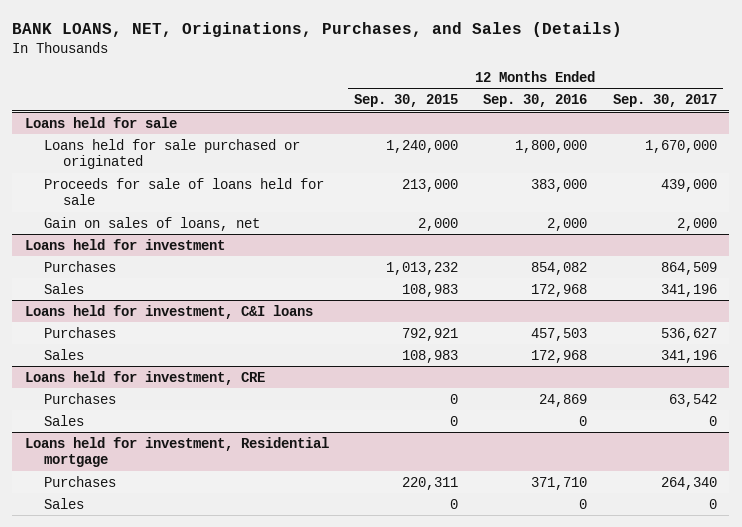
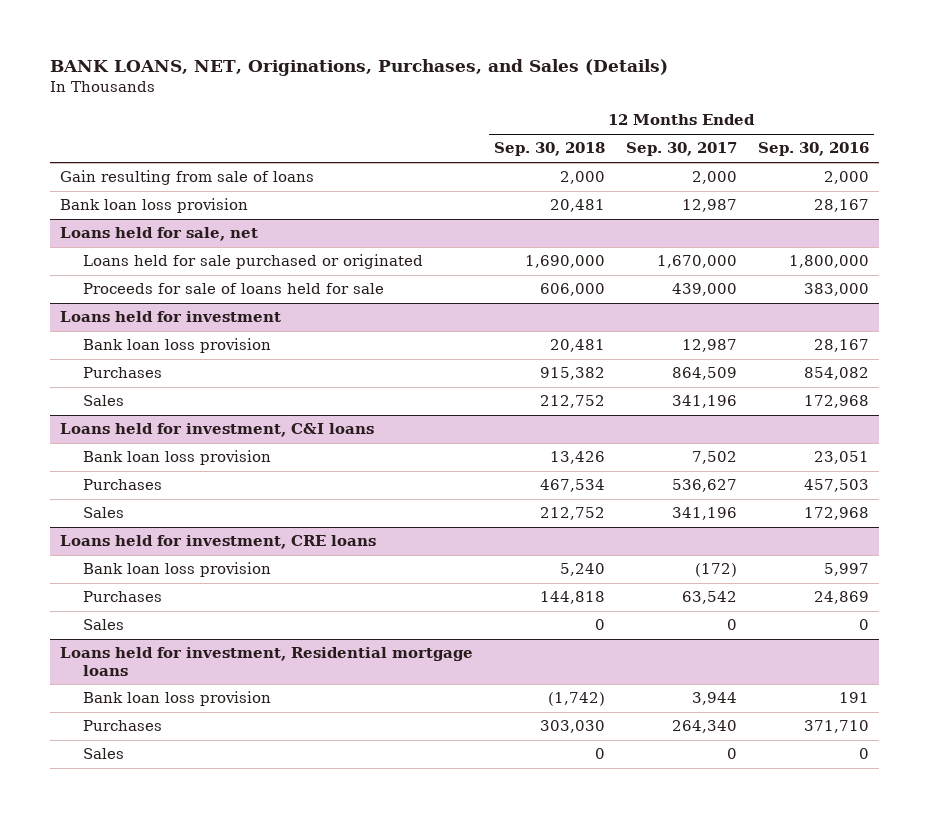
[354,94,459,108] Sep. 30, 2015 -> none
none -> [493,142,605,157] Sep. 30, 2018
none -> [60,170,315,186] Gain resulting from sale of loans
none -> [60,198,249,214] Bank loan loss provision
[24,116,177,128] Loans held for sale -> [60,227,259,242] Loans held for sale, net
[44,216,261,231] Gain on sales of loans, net -> none
none -> [82,338,271,354] Bank loan loss provision
none -> [82,450,271,466] Bank loan loss provision
[24,370,265,385] Loans held for investment, CRE -> [60,535,377,550] Loans held for investment, CRE loans
none -> [82,562,271,578] Bank loan loss provision
[24,436,329,468] Loans held for investment, Residential mortgage -> [60,647,474,676] Loans held for investment, Residential mortgage loans
none -> [82,691,271,707] Bank loan loss provision

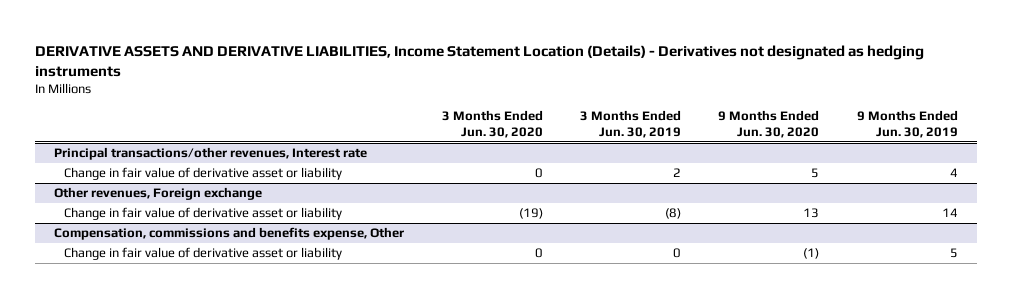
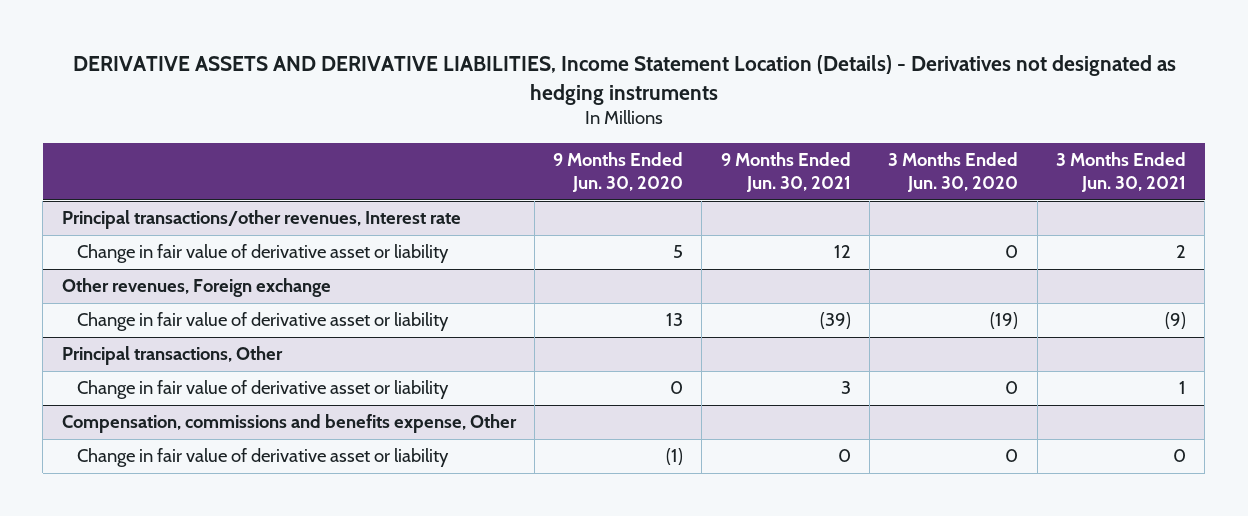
[580,110,682,138] 3 Months Ended Jun. 30, 2019 -> none
[856,110,958,138] 9 Months Ended Jun. 30, 2019 -> none
none -> [720,151,851,193] 9 Months Ended Jun. 30, 2021
none -> [1055,151,1186,193] 3 Months Ended Jun. 30, 2021
none -> [61,346,283,366] Principal transactions, Other
none -> [76,380,449,400] Change in fair value of derivative asset or liability

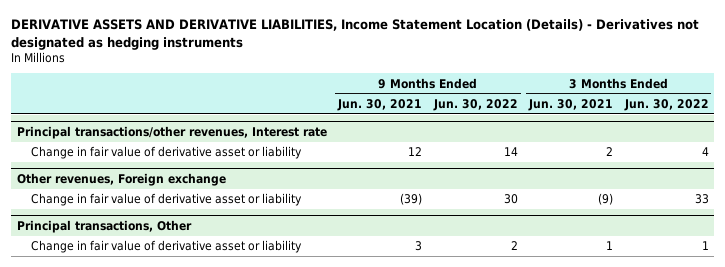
[553,151,684,193] 9 Months Ended Jun. 30, 2020 -> none
[888,151,1019,193] 3 Months Ended Jun. 30, 2020 -> none
none -> [432,98,518,111] Jun. 30, 2022
none -> [623,98,709,111] Jun. 30, 2022
[61,414,517,434] Compensation, commissions and benefits expense, Other -> none
[76,448,449,468] Change in fair value of derivative asset or liability -> none

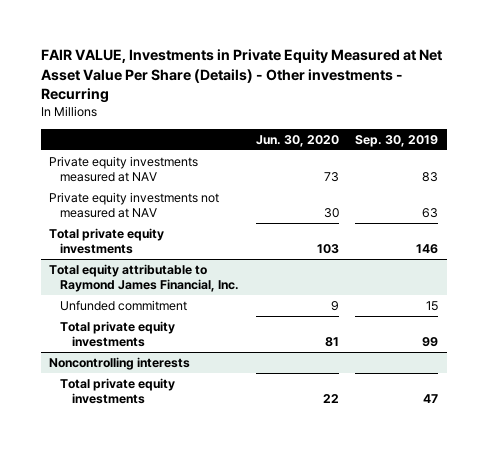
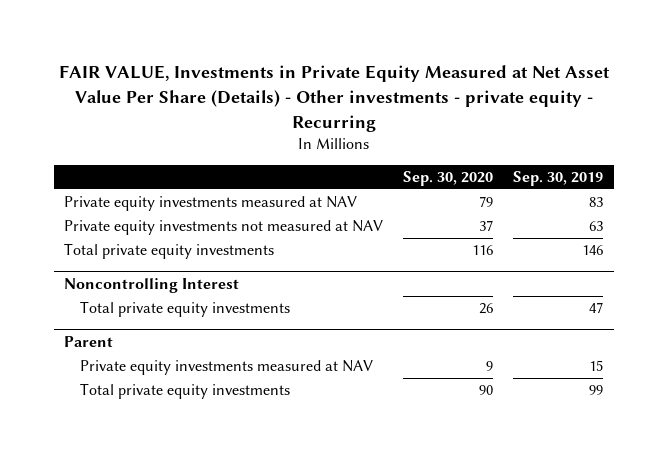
[40,49,442,104] FAIR VALUE, Investments in Private Equity Measured at Net Asset Value Per Share (Details) - Other investments - Recurring -> [58,65,610,132] FAIR VALUE, Investments in Private Equity Measured at Net Asset Value Per Share (Details) - Other investments - private equity - Recurring
[255,134,339,147] Jun. 30, 2020 -> none
none -> [403,170,494,186] Sep. 30, 2020
[48,264,240,292] Total equity attributable to Raymond James Financial, Inc. -> none
[60,300,188,312] Unfunded commitment -> none
[60,321,176,347] Total private equity investments -> none
[48,357,190,371] Noncontrolling interests -> [63,277,239,293] Noncontrolling Interest
none -> [63,335,113,347] Parent
none -> [80,360,374,376] Private equity investments measured at NAV
none -> [80,383,291,400] Total private equity investments

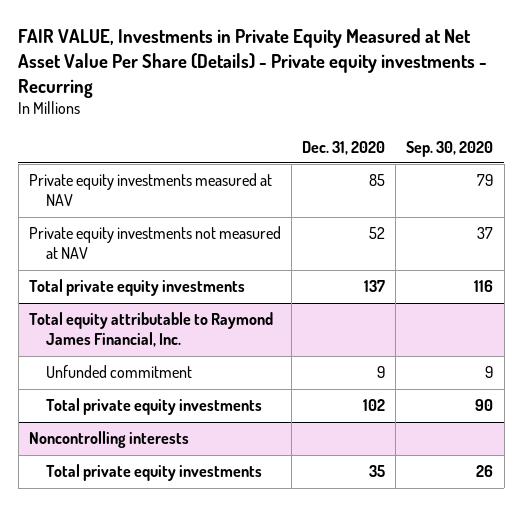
[58,65,610,132] FAIR VALUE, Investments in Private Equity Measured at Net Asset Value Per Share (Details) - Other investments - private equity - Recurring -> [18,27,488,98] FAIR VALUE, Investments in Private Equity Measured at Net Asset Value Per Share (Details) - Private equity investments - Recurring
[513,170,604,186] Sep. 30, 2019 -> none
none -> [302,140,386,155] Dec. 31, 2020
[63,277,239,293] Noncontrolling Interest -> none
[80,301,291,318] Total private equity investments -> none
[63,335,113,347] Parent -> [28,312,273,348] Total equity attributable to Raymond James Financial, Inc.
[80,360,374,376] Private equity investments measured at NAV -> [46,365,193,379] Unfunded commitment
none -> [28,431,189,449] Noncontrolling interests
none -> [46,464,263,482] Total private equity investments

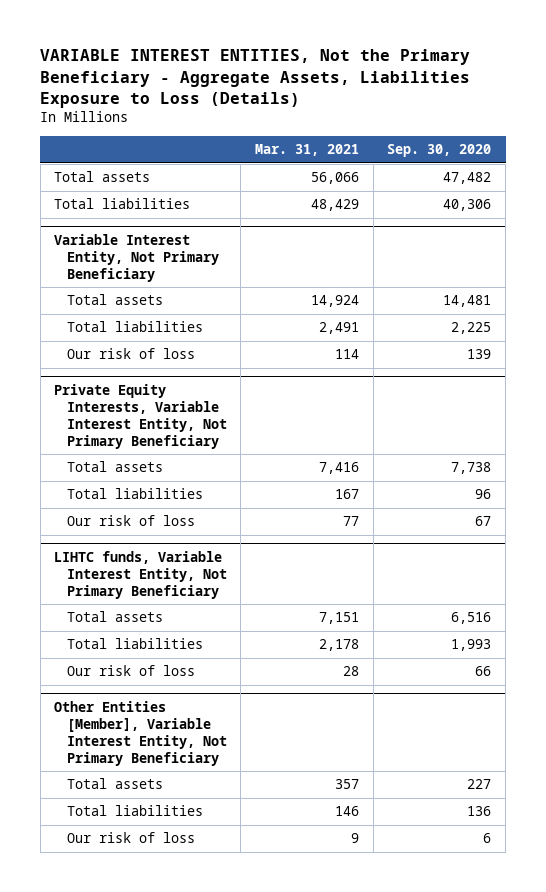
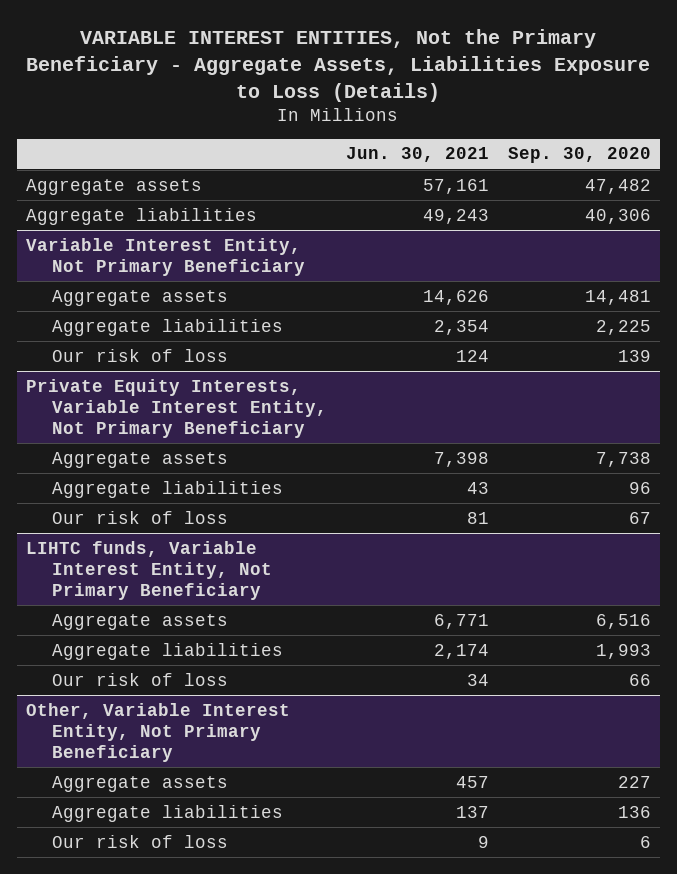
[255,144,360,157] Mar. 31, 2021 -> none
none -> [345,147,489,163] Jun. 30, 2021
[54,171,151,183] Total assets -> [26,178,203,195] Aggregate assets
[54,198,191,210] Total liabilities -> [26,207,258,225] Aggregate liabilities
[66,294,163,306] Total assets -> [51,289,228,306] Aggregate assets
[66,321,203,333] Total liabilities -> [51,318,283,336] Aggregate liabilities
[66,461,163,473] Total assets -> [51,451,228,468] Aggregate assets
[66,488,203,500] Total liabilities -> [51,480,283,498] Aggregate liabilities
[66,611,163,623] Total assets -> [51,613,228,630] Aggregate assets
[66,638,203,650] Total liabilities -> [51,642,283,660] Aggregate liabilities
[54,700,227,766] Other Entities [Member], Variable Interest Entity, Not Primary Beneficiary -> [26,702,291,762] Other, Variable Interest Entity, Not Primary Beneficiary
[66,778,163,790] Total assets -> [51,775,228,792] Aggregate assets
[66,805,203,817] Total liabilities -> [51,804,283,822] Aggregate liabilities

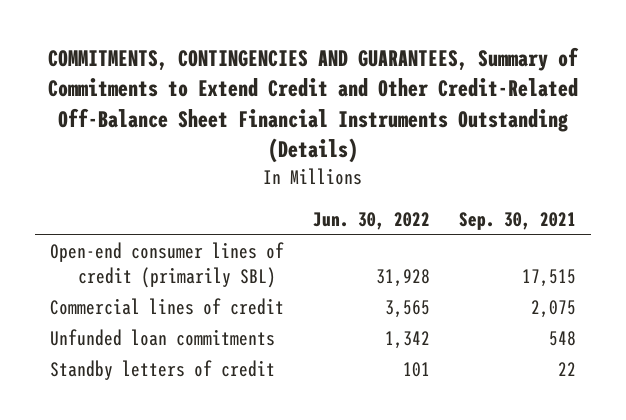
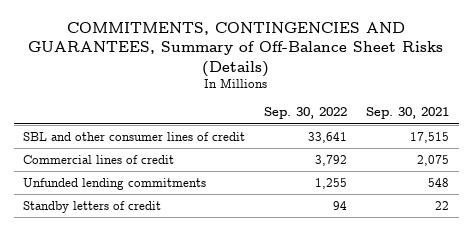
[48,46,580,164] COMMITMENTS, CONTINGENCIES AND GUARANTEES, Summary of Commitments to Extend Credit and Other Credit-Related Off-Balance Sheet Financial Instruments Outstanding (Details) -> [28,22,444,77] COMMITMENTS, CONTINGENCIES AND GUARANTEES, Summary of Off-Balance Sheet Risks (Details)
[313,211,431,230] Jun. 30, 2022 -> none
none -> [264,107,348,120] Sep. 30, 2022
[49,242,284,289] Open-end consumer lines of credit (primarily SBL) -> [23,131,246,141] SBL and other consumer lines of credit
[49,329,275,347] Unfunded loan commitments -> [23,177,207,190] Unfunded lending commitments

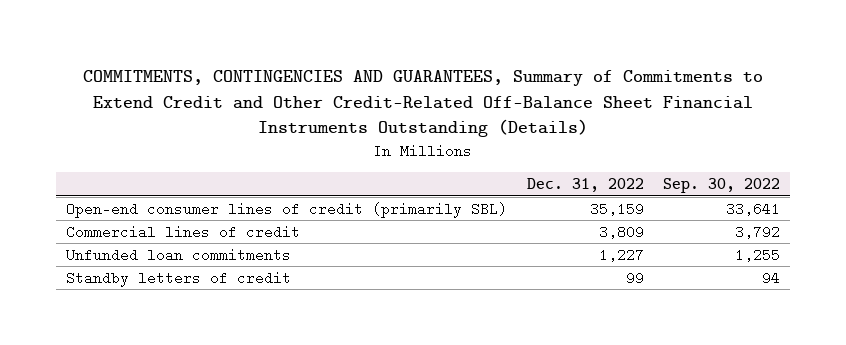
[28,22,444,77] COMMITMENTS, CONTINGENCIES AND GUARANTEES, Summary of Off-Balance Sheet Risks (Details) -> [83,70,764,138] COMMITMENTS, CONTINGENCIES AND GUARANTEES, Summary of Commitments to Extend Credit and Other Credit-Related Off-Balance Sheet Financial Instruments Outstanding (Details)
[366,107,450,120] Sep. 30, 2021 -> none
none -> [526,177,644,192] Dec. 31, 2022
[23,131,246,141] SBL and other consumer lines of credit -> [66,201,508,218] Open-end consumer lines of credit (primarily SBL)
[23,177,207,190] Unfunded lending commitments -> [66,247,292,262] Unfunded loan commitments

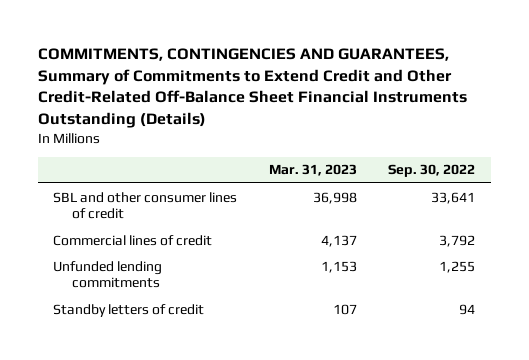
[526,177,644,192] Dec. 31, 2022 -> none
none -> [268,164,357,177] Mar. 31, 2023
[66,201,508,218] Open-end consumer lines of credit (primarily SBL) -> [53,191,238,220] SBL and other consumer lines of credit
[66,247,292,262] Unfunded loan commitments -> [53,260,163,289] Unfunded lending commitments

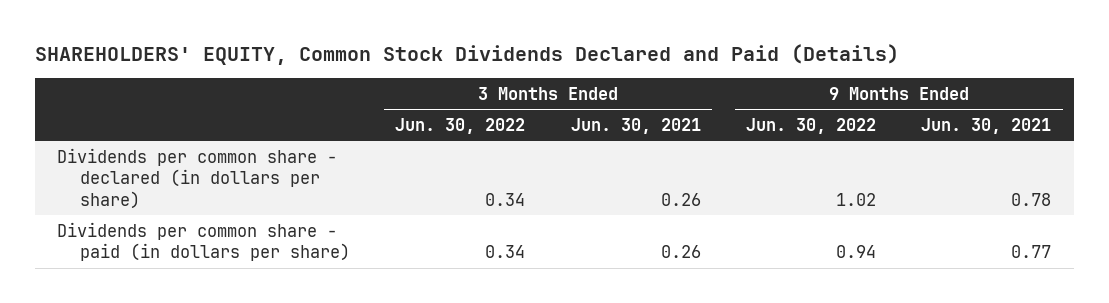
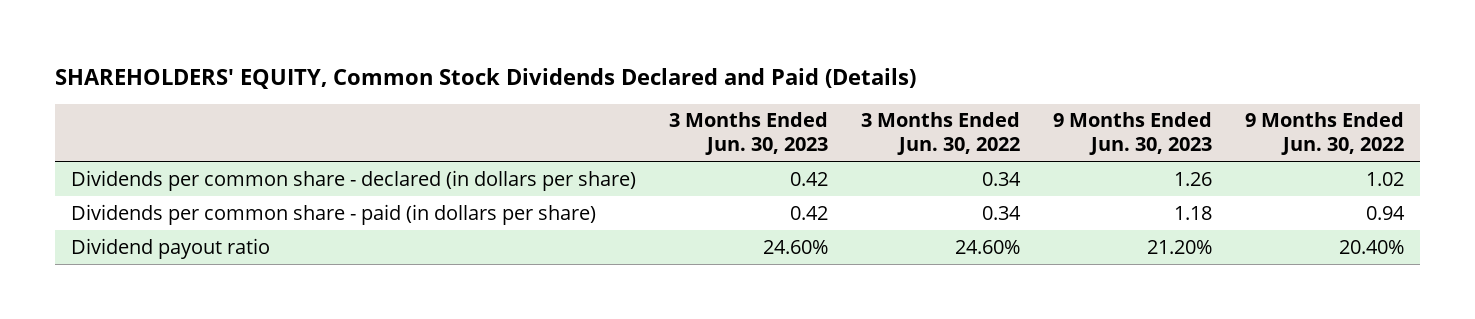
[570,118,701,135] Jun. 30, 2021 -> none
[921,118,1052,135] Jun. 30, 2021 -> none
none -> [668,112,828,156] 3 Months Ended Jun. 30, 2023
none -> [1052,112,1212,156] 9 Months Ended Jun. 30, 2023
none -> [71,237,271,259] Dividend payout ratio

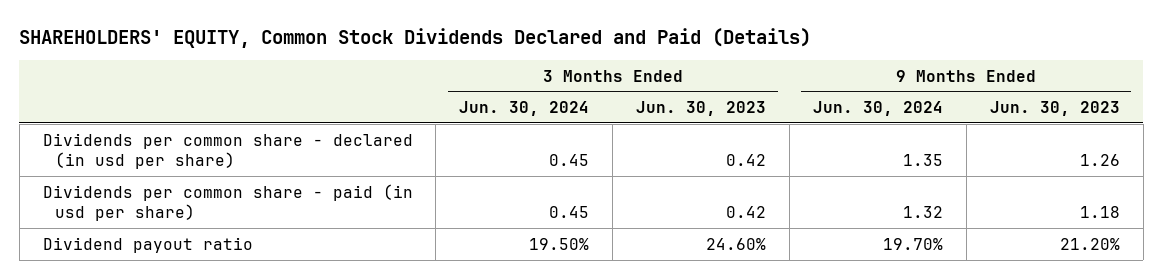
[860,112,1020,156] 3 Months Ended Jun. 30, 2022 -> none
[1244,112,1404,156] 9 Months Ended Jun. 30, 2022 -> none
none -> [459,101,590,117] Jun. 30, 2024
none -> [812,101,943,117] Jun. 30, 2024
[71,169,637,191] Dividends per common share - declared (in dollars per share) -> [42,132,413,169] Dividends per common share - declared (in usd per share)
[71,203,597,225] Dividends per common share - paid (in dollars per share) -> [42,183,413,221] Dividends per common share - paid (in usd per share)

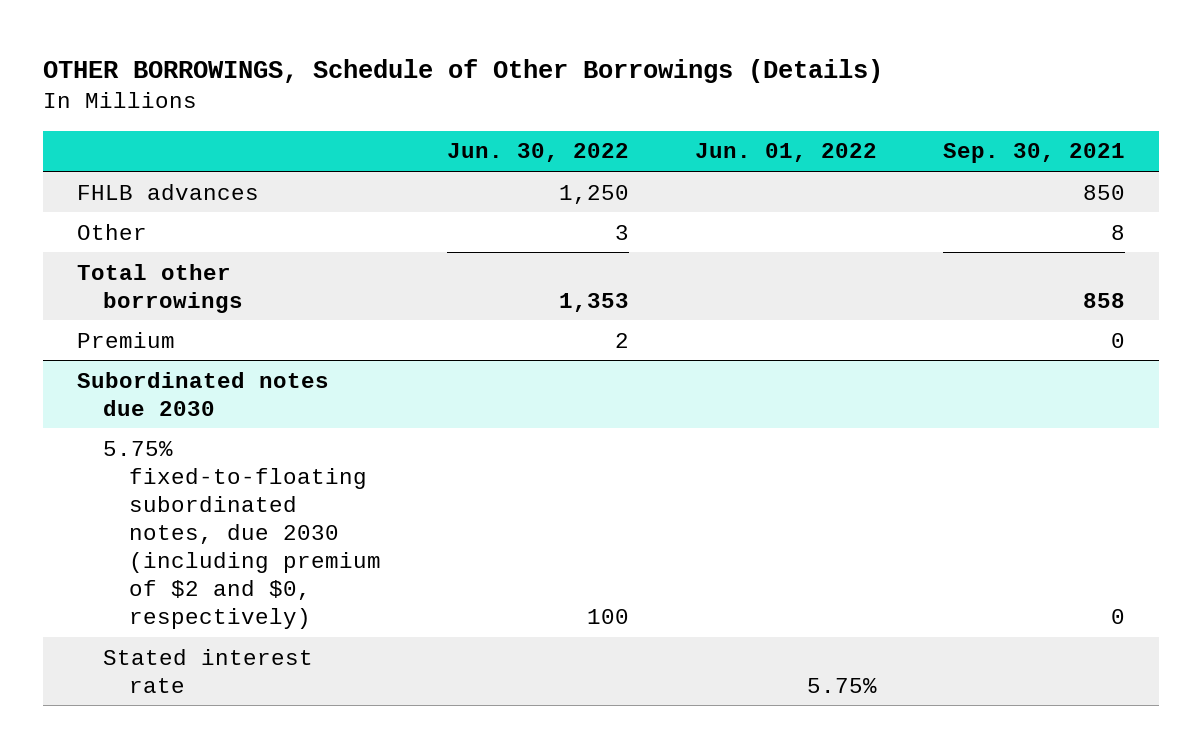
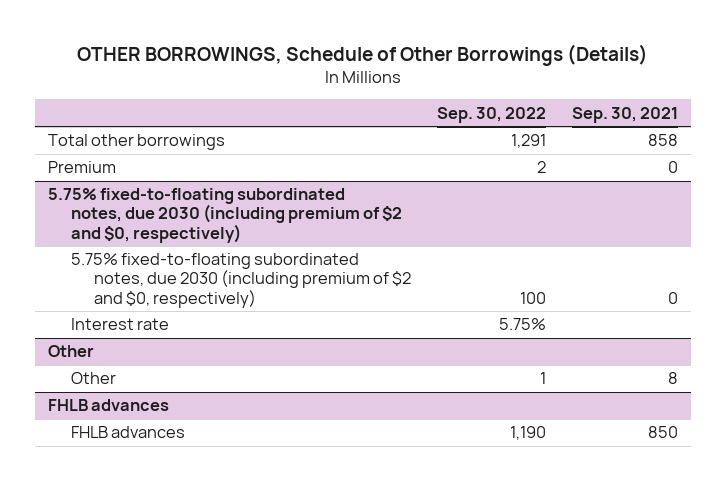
[446,143,629,163] Jun. 30, 2022 -> none
[695,143,878,163] Jun. 01, 2022 -> none
none -> [436,106,546,123] Sep. 30, 2022
[76,183,259,200] FHLB advances -> none
[76,223,147,240] Other -> none
[76,371,329,416] Subordinated notes due 2030 -> [48,188,402,243] 5.75% fixed-to-floating subordinated notes, due 2030 (including premium of $2 and $0, respectively)
[102,648,313,693] Stated interest rate -> [70,318,169,331] Interest rate
none -> [48,345,95,358] Other
none -> [70,372,116,385] Other
none -> [48,399,170,412] FHLB advances
none -> [70,426,185,439] FHLB advances

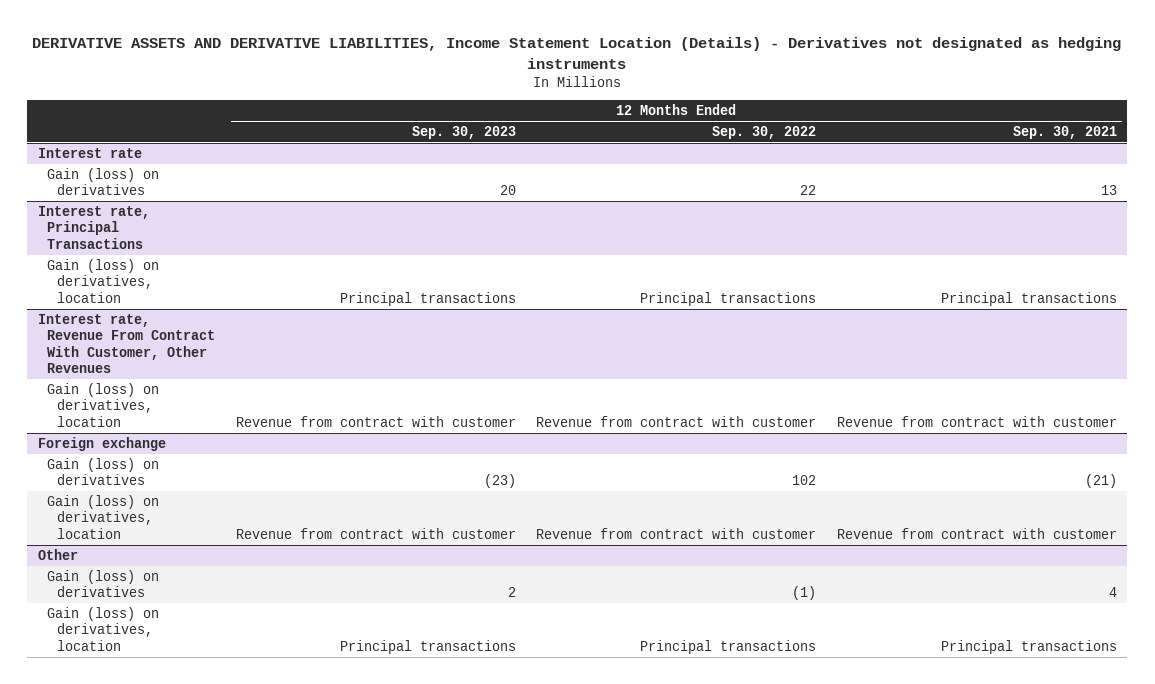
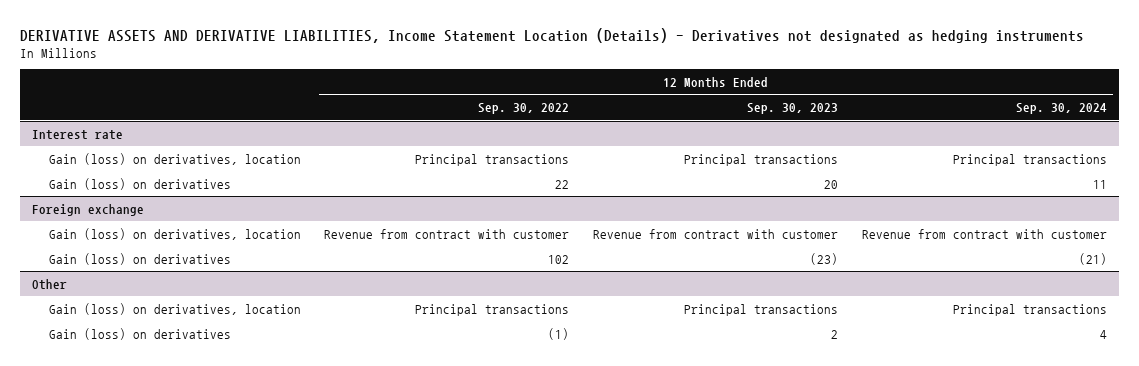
[1013,125,1118,139] Sep. 30, 2021 -> none
none -> [1015,103,1107,115] Sep. 30, 2024
[37,205,150,249] Interest rate, Principal Transactions -> none
[37,313,216,373] Interest rate, Revenue From Contract With Customer, Other Revenues -> none
[47,382,160,427] Gain (loss) on derivatives, location -> none
[47,167,160,196] Gain (loss) on derivatives -> [48,177,231,190] Gain (loss) on derivatives
[47,457,160,486] Gain (loss) on derivatives -> [48,252,231,265] Gain (loss) on derivatives
[47,569,160,598] Gain (loss) on derivatives -> [48,327,231,340] Gain (loss) on derivatives

